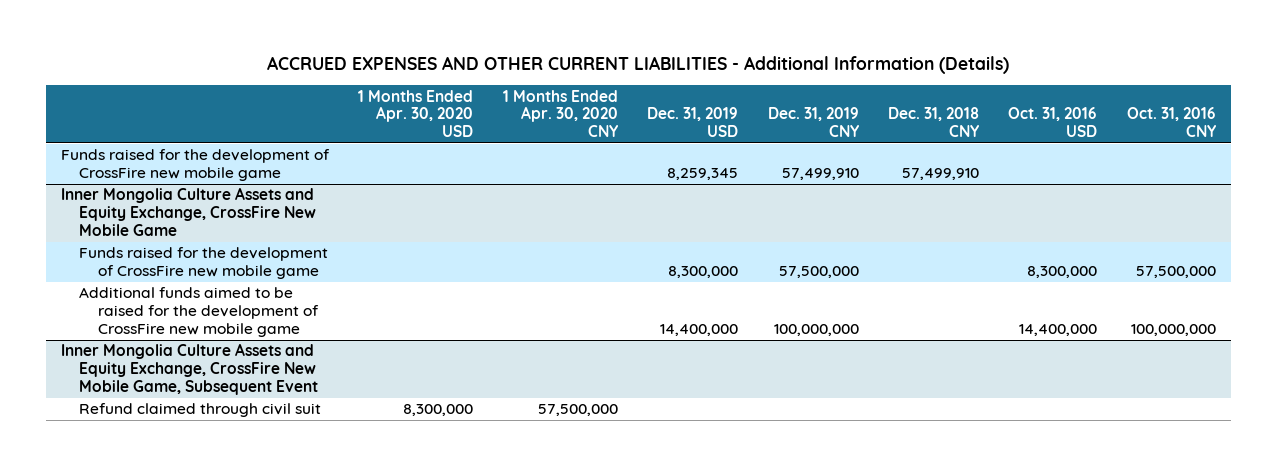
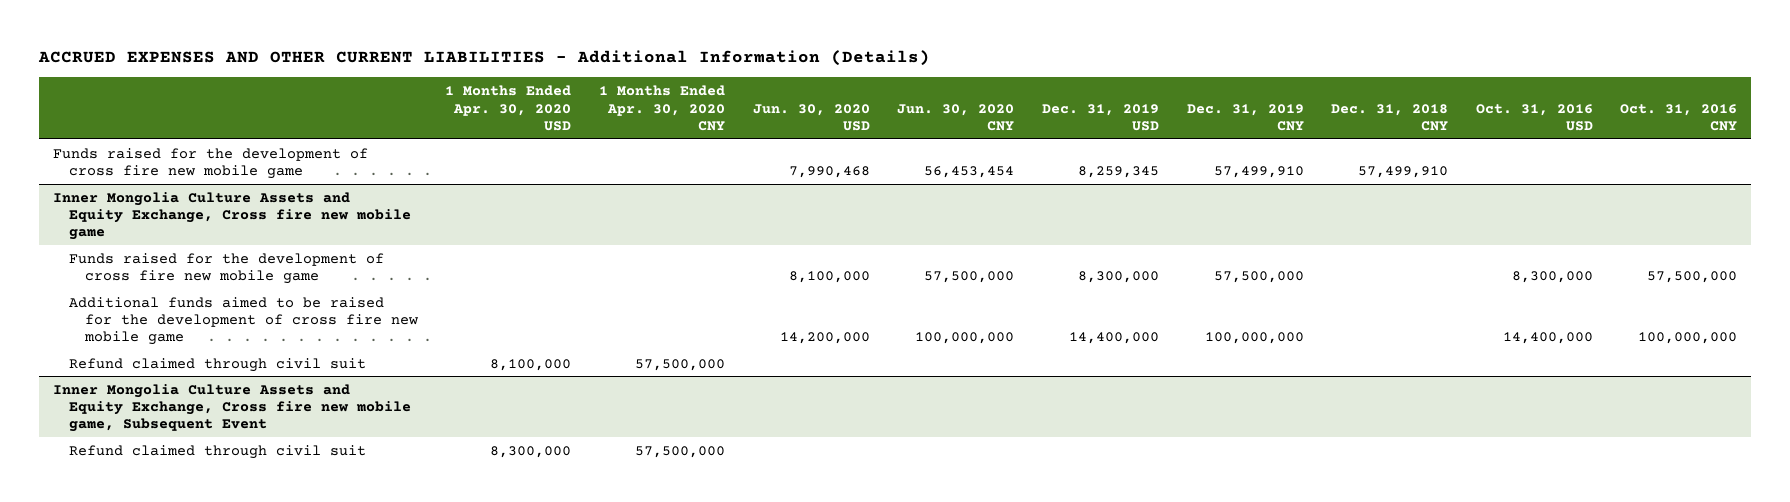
none -> [752,103,870,131] Jun. 30, 2020 USD
none -> [897,103,1015,131] Jun. 30, 2020 CNY
[60,149,330,182] Funds raised for the development of CrossFire new mobile game -> [52,147,368,180] Funds raised for the development of cross fire new mobile game
[60,187,317,236] Inner Mongolia Culture Assets and Equity Exchange, CrossFire New Mobile Game -> [52,191,411,241] Inner Mongolia Culture Assets and Equity Exchange, Cross fire new mobile game
[79,247,329,280] Funds raised for the development of CrossFire new mobile game -> [68,252,384,285] Funds raised for the development of cross fire new mobile game
[79,287,319,337] Additional funds aimed to be raised for the development of CrossFire new mobile game -> [68,296,419,346] Additional funds aimed to be raised for the development of cross fire new mobile game
none -> [68,357,366,372] Refund claimed through civil suit
[60,343,319,395] Inner Mongolia Culture Assets and Equity Exchange, CrossFire New Mobile Game, Subsequent Event -> [52,383,411,433] Inner Mongolia Culture Assets and Equity Exchange, Cross fire new mobile game, Subsequent Event

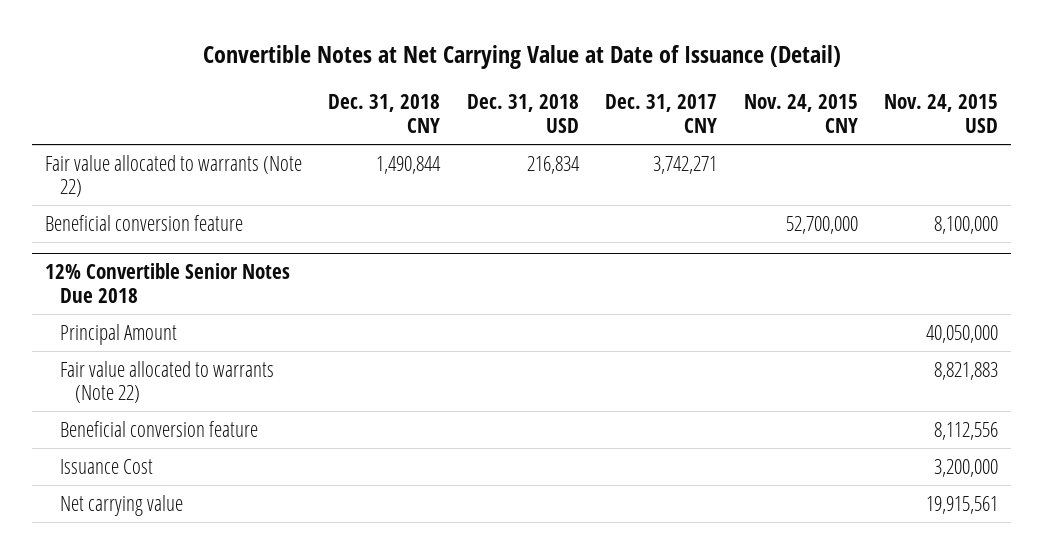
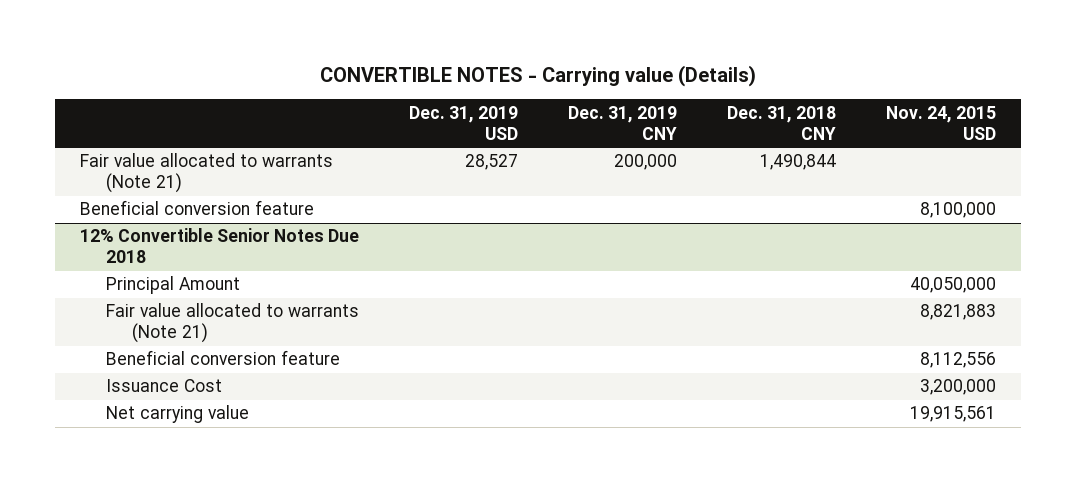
[202,45,841,70] Convertible Notes at Net Carrying Value at Date of Issuance (Detail) -> [320,65,757,88] CONVERTIBLE NOTES - Carrying value (Details)
[466,94,579,133] Dec. 31, 2018 USD -> none
[605,94,718,133] Dec. 31, 2017 CNY -> none
[743,94,858,133] Nov. 24, 2015 CNY -> none
none -> [409,105,519,140] Dec. 31, 2019 USD
none -> [568,105,678,140] Dec. 31, 2019 CNY
[44,154,302,198] Fair value allocated to warrants (Note 22) -> [80,153,334,194] Fair value allocated to warrants (Note 21)
[60,360,275,404] Fair value allocated to warrants (Note 22) -> [105,303,359,344] Fair value allocated to warrants (Note 21)

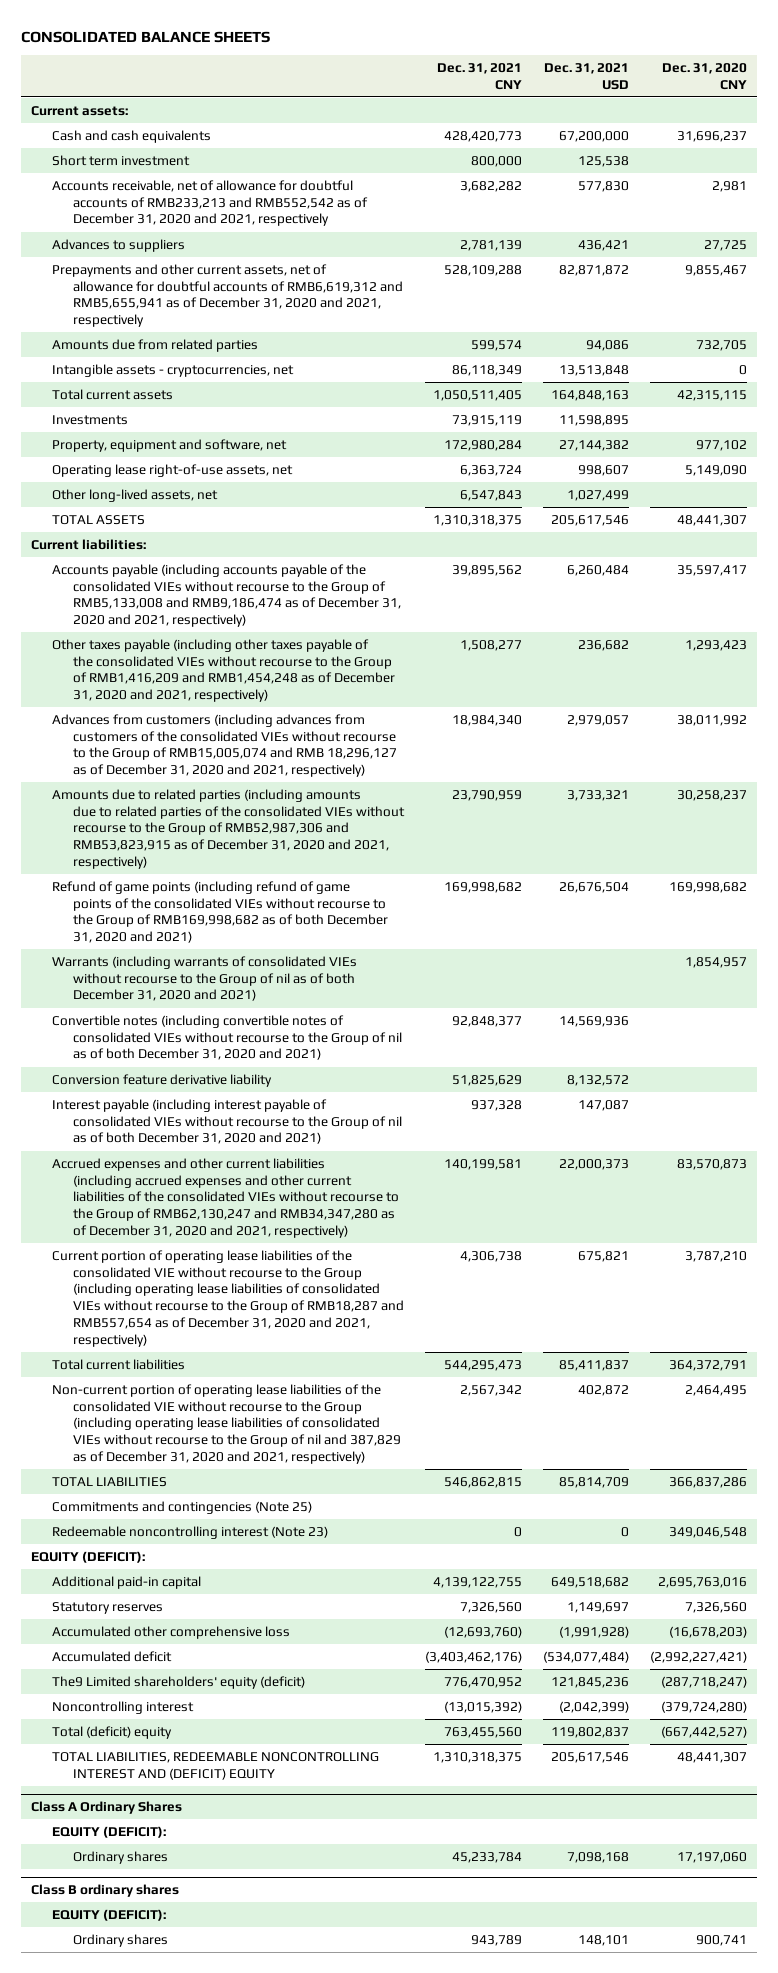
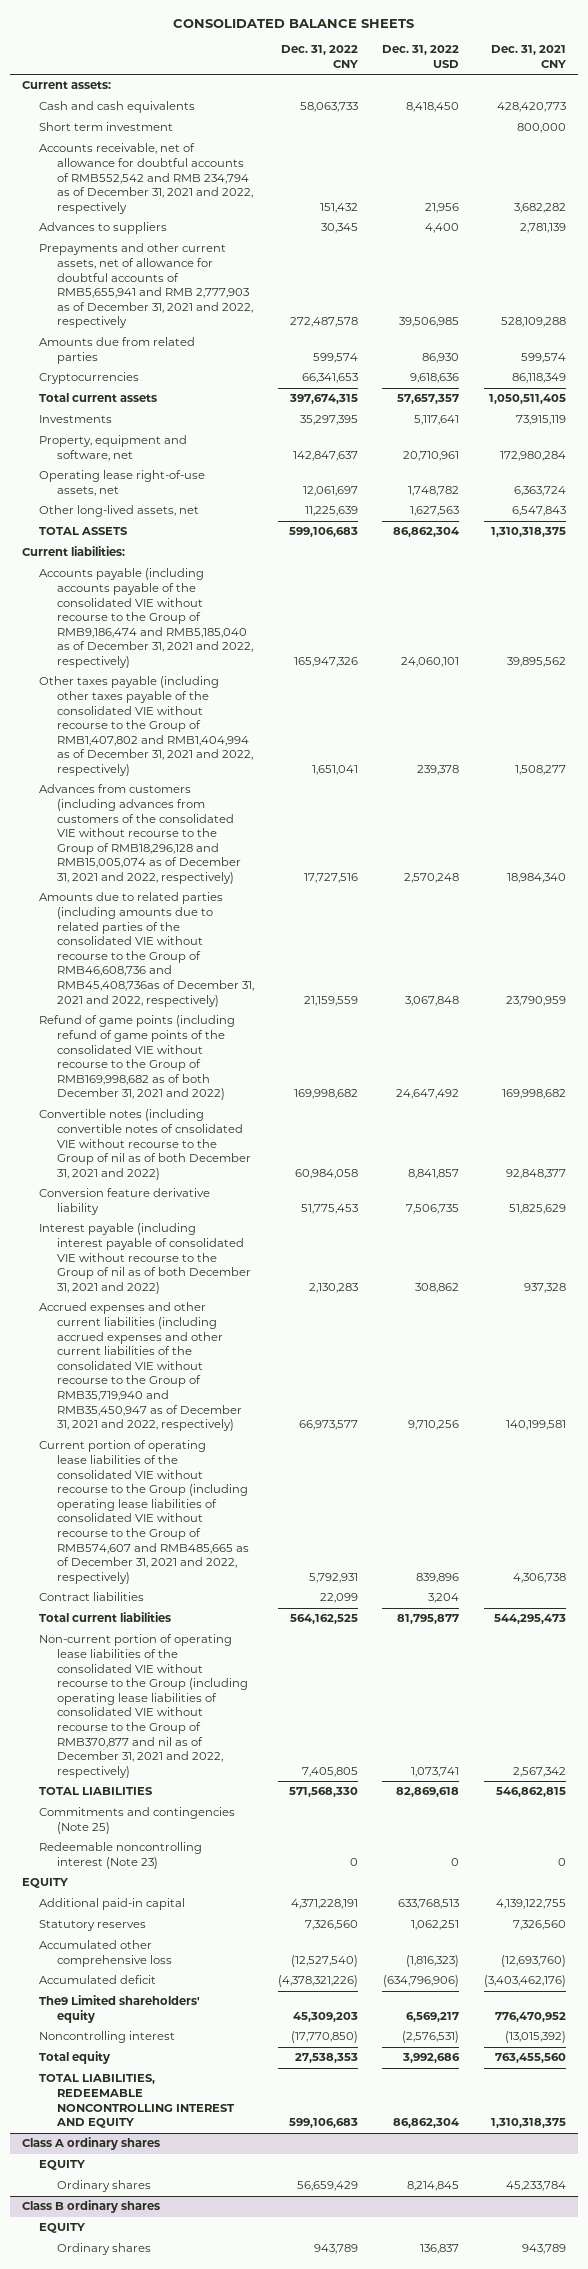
[543,62,629,90] Dec. 31, 2021 USD -> none
[661,62,747,90] Dec. 31, 2020 CNY -> none
none -> [280,45,358,69] Dec. 31, 2022 CNY
none -> [382,45,460,69] Dec. 31, 2022 USD
[51,179,368,227] Accounts receivable, net of allowance for doubtful accounts of RMB233,213 and RMB552,542 as of December 31, 2020 and 2021, respectively -> [39,143,253,214] Accounts receivable, net of allowance for doubtful accounts of RMB552,542 and RMB 234,794 as of December 31, 2021 and 2022, respectively
[51,263,403,328] Prepayments and other current assets, net of allowance for doubtful accounts of RMB6,619,312 and RMB5,655,941 as of December 31, 2020 and 2021, respectively -> [39,243,253,329] Prepayments and other current assets, net of allowance for doubtful accounts of RMB5,655,941 and RMB 2,777,903 as of December 31, 2021 and 2022, respectively
[51,363,294,377] Intangible assets - cryptocurrencies, net -> [39,372,140,385] Cryptocurrencies
[51,955,357,1002] Warrants (including warrants of consolidated VIEs without recourse to the Group of nil as of both December 31, 2020 and 2021) -> none
[51,563,401,628] Accounts payable (including accounts payable of the consolidated VIEs without recourse to the Group of RMB5,133,008 and RMB9,186,474 as of December 31, 2020 and 2021, respectively) -> [39,568,253,669] Accounts payable (including accounts payable of the consolidated VIE without recourse to the Group of RMB9,186,474 and RMB5,185,040 as of December 31, 2021 and 2022, respectively)
[51,638,395,703] Other taxes payable (including other taxes payable of the consolidated VIEs without recourse to the Group of RMB1,416,209 and RMB1,454,248 as of December 31, 2020 and 2021, respectively) -> [39,676,253,777] Other taxes payable (including other taxes payable of the consolidated VIE without recourse to the Group of RMB1,407,802 and RMB1,404,994 as of December 31, 2021 and 2022, respectively)
[51,713,397,778] Advances from customers (including advances from customers of the consolidated VIEs without recourse to the Group of RMB15,005,074 and RMB 18,296,127 as of December 31, 2020 and 2021, respectively) -> [39,784,241,885] Advances from customers (including advances from customers of the consolidated VIE without recourse to the Group of RMB18,296,128 and RMB15,005,074 as of December 31, 2021 and 2022, respectively)
[51,788,405,870] Amounts due to related parties (including amounts due to related parties of the consolidated VIEs without recourse to the Group of RMB52,987,306 and RMB53,823,915 as of December 31, 2020 and 2021, respectively) -> [39,892,254,1007] Amounts due to related parties (including amounts due to related parties of the consolidated VIE without recourse to the Group of RMB46,608,736 and RMB45,408,736as of December 31, 2021 and 2022, respectively)
[51,880,388,944] Refund of game points (including refund of game points of the consolidated VIEs without recourse to the Group of RMB169,998,682 as of both December 31, 2020 and 2021) -> [39,1015,236,1101] Refund of game points (including refund of game points of the consolidated VIE without recourse to the Group of RMB169,998,682 as of both December 31, 2021 and 2022)
[51,1014,402,1061] Convertible notes (including convertible notes of consolidated VIEs without recourse to the Group of nil as of both December 31, 2020 and 2021) -> [39,1109,251,1180] Convertible notes (including convertible notes of cnsolidated VIE without recourse to the Group of nil as of both December 31, 2021 and 2022)
[51,1098,402,1145] Interest payable (including interest payable of consolidated VIEs without recourse to the Group of nil as of both December 31, 2020 and 2021) -> [39,1223,251,1294] Interest payable (including interest payable of consolidated VIE without recourse to the Group of nil as of both December 31, 2021 and 2022)
[51,1157,399,1239] Accrued expenses and other current liabilities (including accrued expenses and other current liabilities of the consolidated VIEs without recourse to the Group of RMB62,130,247 and RMB34,347,280 as of December 31, 2020 and 2021, respectively) -> [39,1302,242,1432] Accrued expenses and other current liabilities (including accrued expenses and other current liabilities of the consolidated VIE without recourse to the Group of RMB35,719,940 and RMB35,450,947 as of December 31, 2021 and 2022, respectively)
[51,1249,404,1347] Current portion of operating lease liabilities of the consolidated VIE without recourse to the Group (including operating lease liabilities of consolidated VIEs without recourse to the Group of RMB18,287 and RMB557,654 as of December 31, 2020 and 2021, respectively) -> [39,1440,249,1584] Current portion of operating lease liabilities of the consolidated VIE without recourse to the Group (including operating lease liabilities of consolidated VIE without recourse to the Group of RMB574,607 and RMB485,665 as of December 31, 2021 and 2022, respectively)
none -> [39,1592,145,1602] Contract liabilities
[51,1383,401,1465] Non-current portion of operating lease liabilities of the consolidated VIE without recourse to the Group (including operating lease liabilities of consolidated VIEs without recourse to the Group of nil and 387,829 as of December 31, 2020 and 2021, respectively) -> [39,1634,248,1778] Non-current portion of operating lease liabilities of the consolidated VIE without recourse to the Group (including operating lease liabilities of consolidated VIE without recourse to the Group of RMB370,877 and nil as of December 31, 2021 and 2022, respectively)
[31,1550,146,1563] EQUITY (DEFICIT): -> [21,1878,68,1889] EQUITY
[51,1675,305,1689] The9 Limited shareholders' equity (deficit) -> [39,1995,201,2024] The9 Limited shareholders' equity
[51,1725,172,1739] Total (deficit) equity -> [39,2051,111,2065] Total equity
[51,1751,379,1780] TOTAL LIABILITIES, REDEEMABLE NONCONTROLLING INTEREST AND (DEFICIT) EQUITY -> [39,2074,235,2129] TOTAL LIABILITIES, REDEEMABLE NONCONTROLLING INTEREST AND EQUITY
[31,1801,183,1815] Class A Ordinary Shares -> [21,2137,160,2151] Class A ordinary shares
[51,1825,166,1838] EQUITY (DEFICIT): -> [39,2160,86,2171] EQUITY
[51,1908,166,1921] EQUITY (DEFICIT): -> [39,2223,86,2234] EQUITY

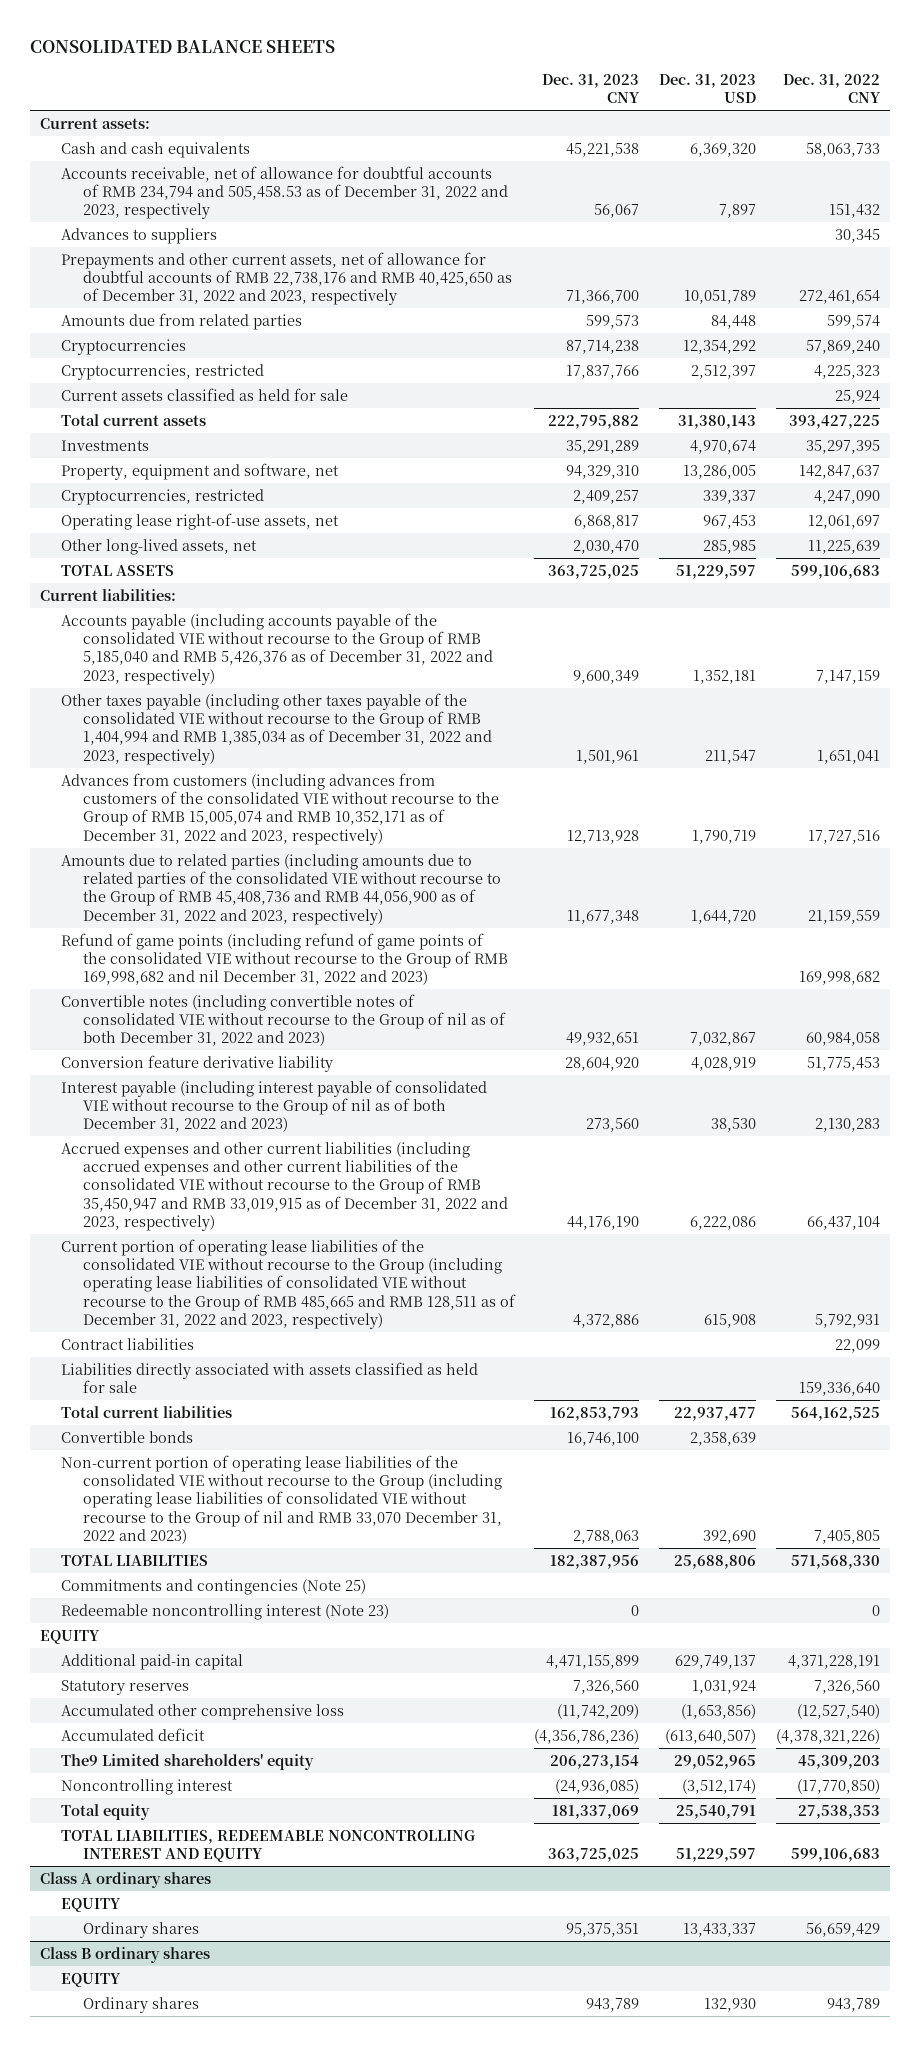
[382,45,460,69] Dec. 31, 2022 USD -> none
[490,45,566,69] Dec. 31, 2021 CNY -> none
none -> [542,73,641,104] Dec. 31, 2023 CNY
none -> [659,73,757,104] Dec. 31, 2023 USD
[39,122,174,132] Short term investment -> none
[39,143,253,214] Accounts receivable, net of allowance for doubtful accounts of RMB552,542 and RMB 234,794 as of December 31, 2021 and 2022, respectively -> [61,165,508,220] Accounts receivable, net of allowance for doubtful accounts of RMB 234,794 and 505,458.53 as of December 31, 2022 and 2023, respectively
[39,243,253,329] Prepayments and other current assets, net of allowance for doubtful accounts of RMB5,655,941 and RMB 2,777,903 as of December 31, 2021 and 2022, respectively -> [61,251,512,306] Prepayments and other current assets, net of allowance for doubtful accounts of RMB 22,738,176 and RMB 40,425,650 as of December 31, 2022 and 2023, respectively
[289,317,358,328] 272,487,578 -> [798,290,880,305] 272,461,654
[301,373,358,384] 66,341,653 -> [805,339,880,354] 57,869,240
none -> [61,363,265,380] Cryptocurrencies, restricted
none -> [61,387,349,401] Current assets classified as held for sale
[288,394,358,405] 397,674,315 -> [788,414,880,429] 393,427,225
none -> [61,488,265,505] Cryptocurrencies, restricted
[39,568,253,669] Accounts payable (including accounts payable of the consolidated VIE without recourse to the Group of RMB9,186,474 and RMB5,185,040 as of December 31, 2021 and 2022, respectively) -> [61,612,493,685] Accounts payable (including accounts payable of the consolidated VIE without recourse to the Group of RMB 5,185,040 and RMB 5,426,376 as of December 31, 2022 and 2023, respectively)
[293,657,358,668] 165,947,326 -> [815,669,880,684] 7,147,159
[39,676,253,777] Other taxes payable (including other taxes payable of the consolidated VIE without recourse to the Group of RMB1,407,802 and RMB1,404,994 as of December 31, 2021 and 2022, respectively) -> [61,692,492,765] Other taxes payable (including other taxes payable of the consolidated VIE without recourse to the Group of RMB 1,404,994 and RMB 1,385,034 as of December 31, 2022 and 2023, respectively)
[39,784,241,885] Advances from customers (including advances from customers of the consolidated VIE without recourse to the Group of RMB18,296,128 and RMB15,005,074 as of December 31, 2021 and 2022, respectively) -> [61,772,499,845] Advances from customers (including advances from customers of the consolidated VIE without recourse to the Group of RMB 15,005,074 and RMB 10,352,171 as of December 31, 2022 and 2023, respectively)
[39,892,254,1007] Amounts due to related parties (including amounts due to related parties of the consolidated VIE without recourse to the Group of RMB46,608,736 and RMB45,408,736as of December 31, 2021 and 2022, respectively) -> [61,853,501,925] Amounts due to related parties (including amounts due to related parties of the consolidated VIE without recourse to the Group of RMB 45,408,736 and RMB 44,056,900 as of December 31, 2022 and 2023, respectively)
[39,1015,236,1101] Refund of game points (including refund of game points of the consolidated VIE without recourse to the Group of RMB169,998,682 as of both December 31, 2021 and 2022) -> [61,932,508,986] Refund of game points (including refund of game points of the consolidated VIE without recourse to the Group of RMB 169,998,682 and nil December 31, 2022 and 2023)
[39,1109,251,1180] Convertible notes (including convertible notes of cnsolidated VIE without recourse to the Group of nil as of both December 31, 2021 and 2022) -> [61,993,506,1047] Convertible notes (including convertible notes of consolidated VIE without recourse to the Group of nil as of both December 31, 2022 and 2023)
[39,1223,251,1294] Interest payable (including interest payable of consolidated VIE without recourse to the Group of nil as of both December 31, 2021 and 2022) -> [61,1079,488,1133] Interest payable (including interest payable of consolidated VIE without recourse to the Group of nil as of both December 31, 2022 and 2023)
[39,1302,242,1432] Accrued expenses and other current liabilities (including accrued expenses and other current liabilities of the consolidated VIE without recourse to the Group of RMB35,719,940 and RMB35,450,947 as of December 31, 2021 and 2022, respectively) -> [61,1141,508,1232] Accrued expenses and other current liabilities (including accrued expenses and other current liabilities of the consolidated VIE without recourse to the Group of RMB 35,450,947 and RMB 33,019,915 as of December 31, 2022 and 2023, respectively)
[298,1420,358,1431] 66,973,577 -> [806,1216,880,1231] 66,437,104
[39,1440,249,1584] Current portion of operating lease liabilities of the consolidated VIE without recourse to the Group (including operating lease liabilities of consolidated VIE without recourse to the Group of RMB574,607 and RMB485,665 as of December 31, 2021 and 2022, respectively) -> [61,1238,516,1330] Current portion of operating lease liabilities of the consolidated VIE without recourse to the Group (including operating lease liabilities of consolidated VIE without recourse to the Group of RMB 485,665 and RMB 128,511 as of December 31, 2022 and 2023, respectively)
none -> [61,1361,479,1394] Liabilities directly associated with assets classified as held for sale
none -> [61,1430,194,1443] Convertible bonds
[39,1634,248,1778] Non-current portion of operating lease liabilities of the consolidated VIE without recourse to the Group (including operating lease liabilities of consolidated VIE without recourse to the Group of RMB370,877 and nil as of December 31, 2021 and 2022, respectively) -> [61,1454,502,1545] Non-current portion of operating lease liabilities of the consolidated VIE without recourse to the Group (including operating lease liabilities of consolidated VIE without recourse to the Group of nil and RMB 33,070 December 31, 2022 and 2023)

